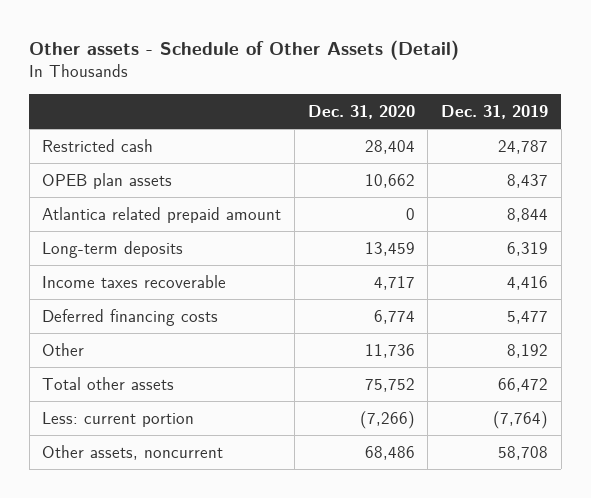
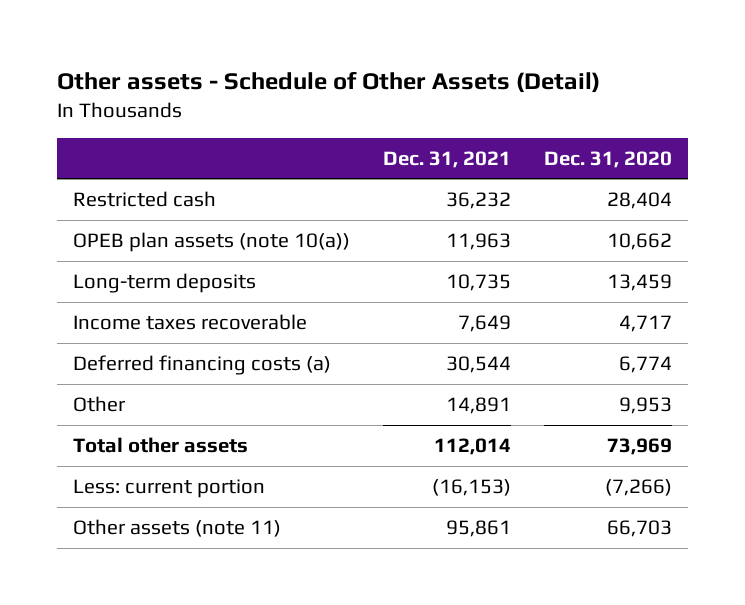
[441,104,549,119] Dec. 31, 2019 -> none
none -> [382,150,511,168] Dec. 31, 2021
[42,206,282,223] Atlantica related prepaid amount -> none
[42,172,173,189] OPEB plan assets -> [73,232,351,253] OPEB plan assets (note 10(a))
[42,308,219,326] Deferred financing costs -> [73,355,332,376] Deferred financing costs (a)
[364,343,415,358] 11,736 -> [618,397,672,415] 9,953
[364,377,415,392] 75,752 -> [606,438,672,456] 73,969
[42,444,224,460] Other assets, noncurrent -> [73,519,282,538] Other assets (note 11)
[364,445,415,460] 68,486 -> [606,520,672,538] 66,703

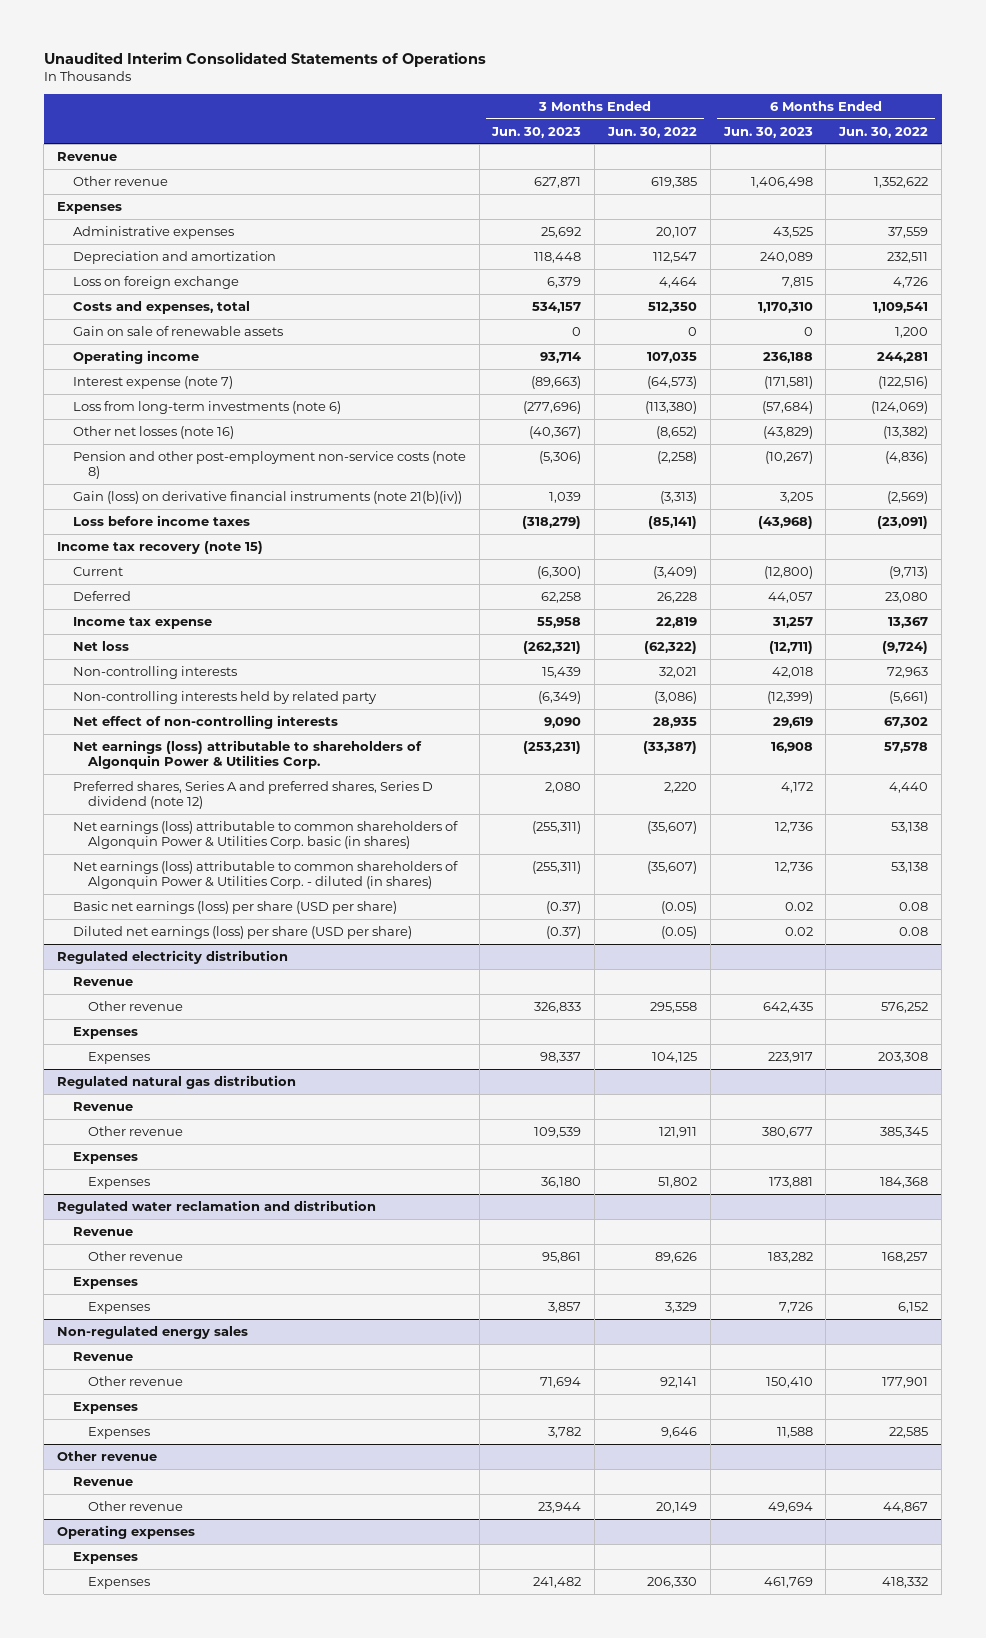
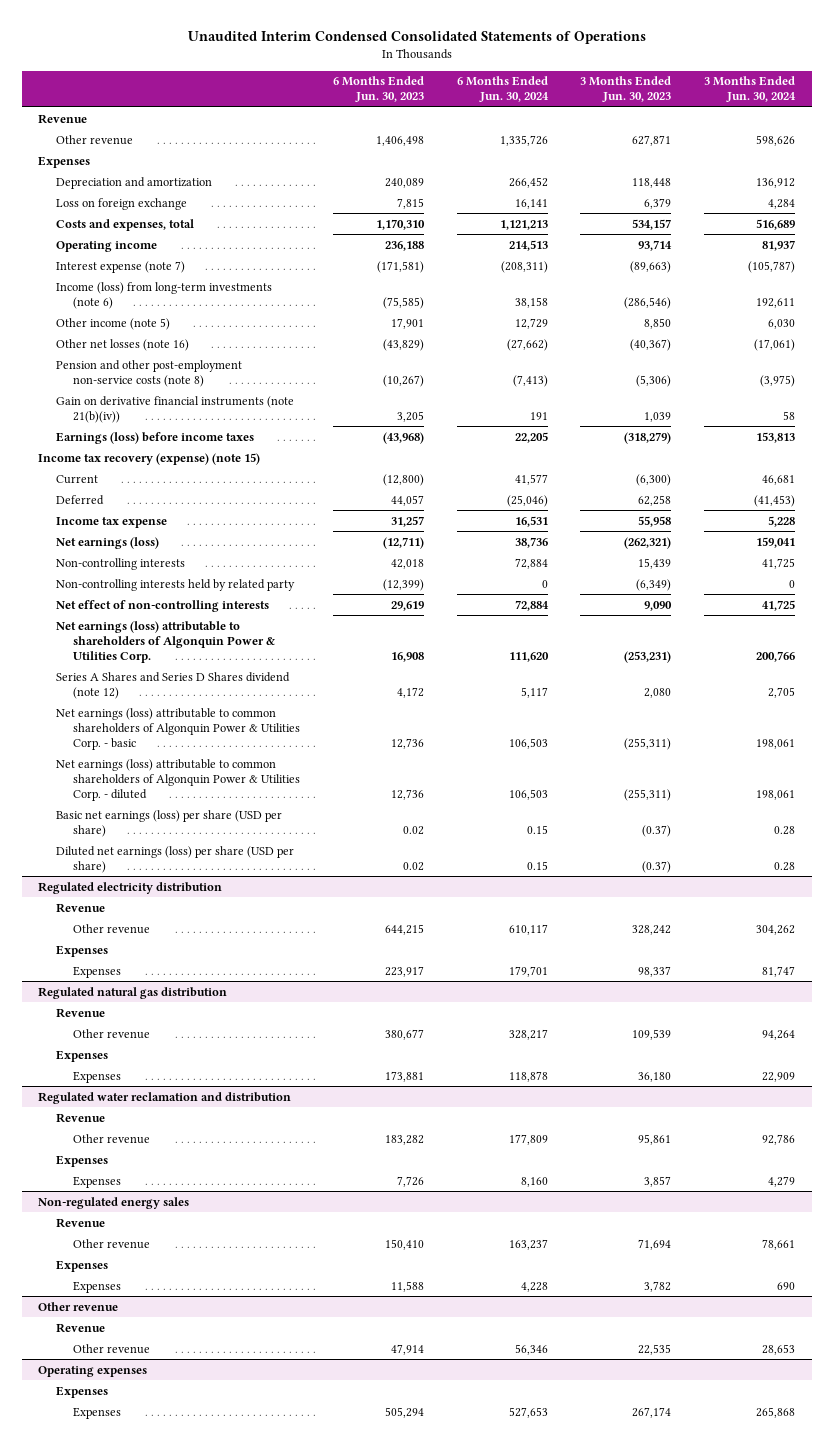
[43,51,486,67] Unaudited Interim Consolidated Statements of Operations -> [187,31,646,45] Unaudited Interim Condensed Consolidated Statements of Operations
[607,126,698,138] Jun. 30, 2022 -> none
[838,126,929,138] Jun. 30, 2022 -> none
none -> [456,76,549,103] 6 Months Ended Jun. 30, 2024
none -> [704,76,797,103] 3 Months Ended Jun. 30, 2024
[72,225,234,239] Administrative expenses -> none
[72,325,283,336] Gain on sale of renewable assets -> none
[72,400,341,414] Loss from long-term investments (note 6) -> [55,281,272,309] Income (loss) from long-term investments (note 6)
[523,400,582,414] (277,696) -> [624,296,672,309] (286,546)
[761,400,813,414] (57,684) -> [382,296,424,309] (75,585)
none -> [55,317,170,330] Other income (note 5)
[72,490,462,504] Gain (loss) on derivative financial instruments (note 21(b)(iv)) -> [55,395,294,423] Gain on derivative financial instruments (note 21(b)(iv))
[72,514,250,526] Loss before income taxes -> [55,431,254,444] Earnings (loss) before income taxes
[57,540,264,554] Income tax recovery (note 15) -> [38,452,261,465] Income tax recovery (expense) (note 15)
[72,640,129,651] Net loss -> [55,536,159,549] Net earnings (loss)
[72,780,433,809] Preferred shares, Series A and preferred shares, Series D dividend (note 12) -> [55,671,290,699] Series A Shares and Series D Shares dividend (note 12)
[72,820,458,849] Net earnings (loss) attributable to common shareholders of Algonquin Power & Utilities Corp. basic (in shares) -> [55,707,300,750] Net earnings (loss) attributable to common shareholders of Algonquin Power & Utilities Corp. - basic
[72,860,458,889] Net earnings (loss) attributable to common shareholders of Algonquin Power & Utilities Corp. - diluted (in shares) -> [55,758,300,801] Net earnings (loss) attributable to common shareholders of Algonquin Power & Utilities Corp. - diluted
[534,1001,582,1013] 326,833 -> [632,924,672,935] 328,242
[762,1001,813,1013] 642,435 -> [384,923,424,935] 644,215
[538,1501,582,1513] 23,944 -> [638,1343,672,1355] 22,535
[767,1501,813,1513] 49,694 -> [390,1343,424,1355] 47,914
[533,1576,582,1588] 241,482 -> [632,1406,672,1418] 267,174
[763,1576,813,1588] 461,769 -> [384,1406,424,1418] 505,294

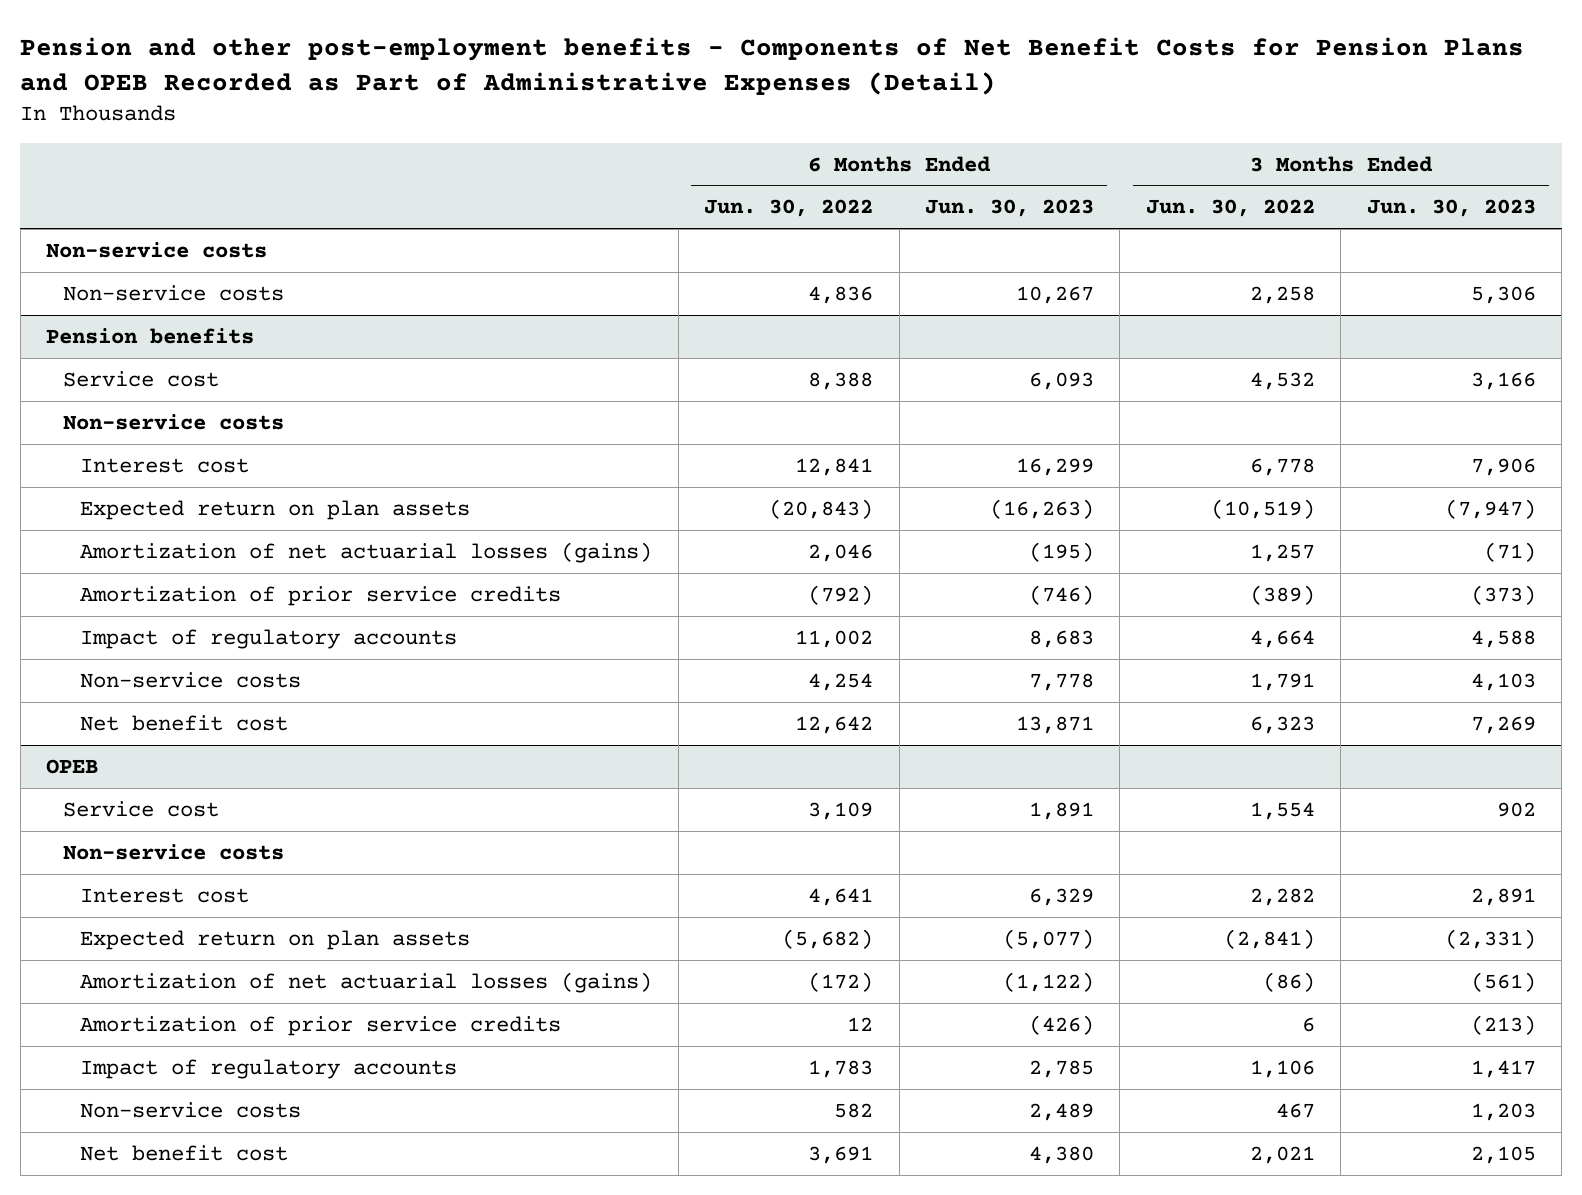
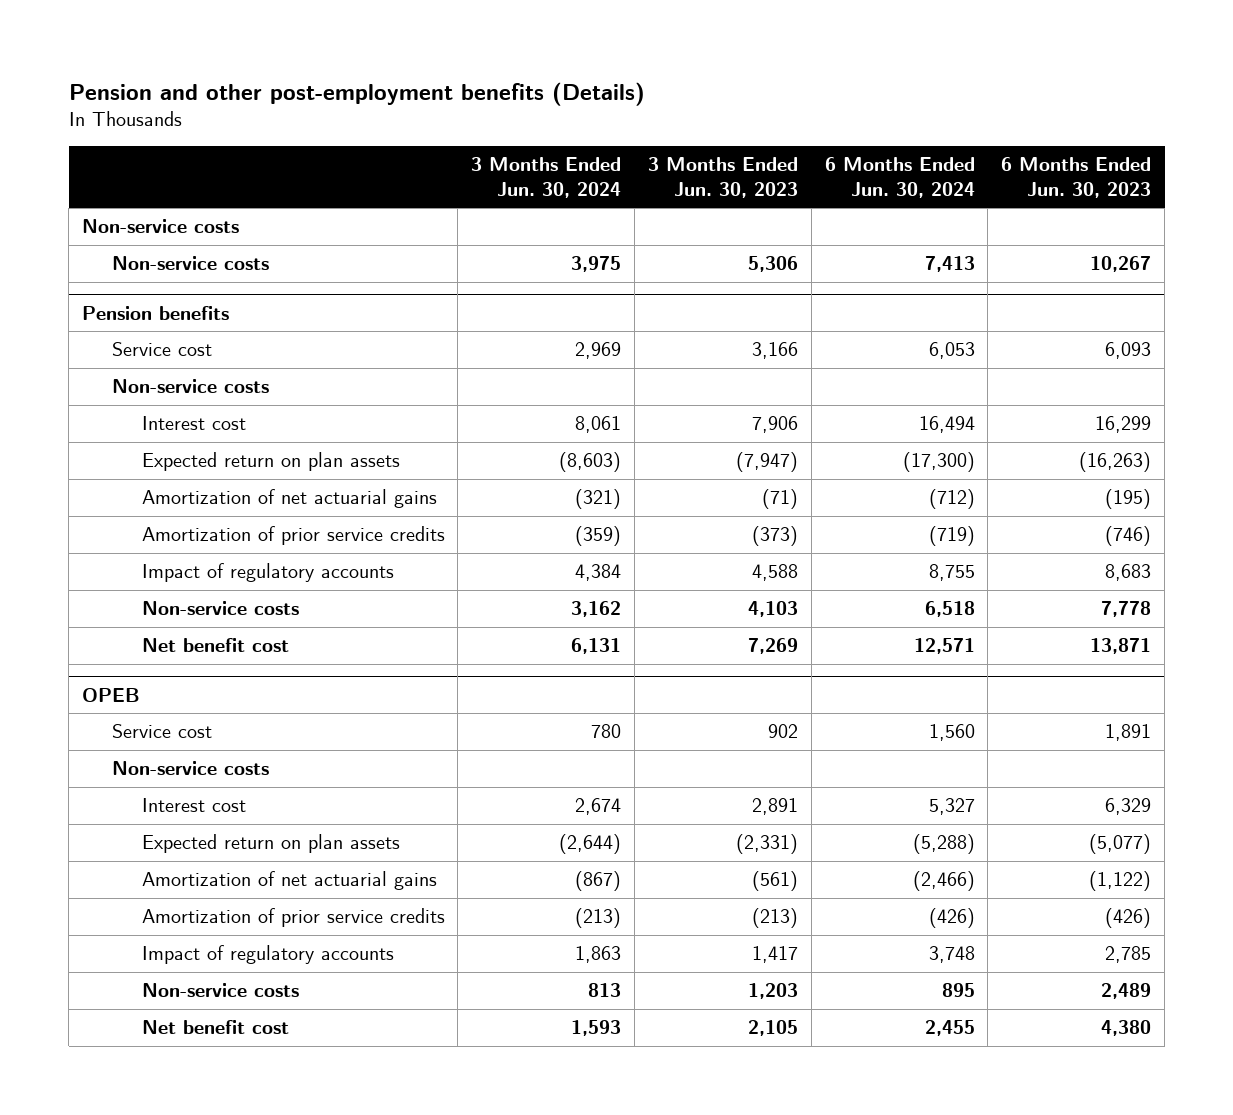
[20,37,1525,95] Pension and other post-employment benefits - Components of Net Benefit Costs for Pension Plans and OPEB Recorded as Part of Administrative Expenses (Detail) -> [68,81,645,106] Pension and other post-employment benefits (Details)
[704,199,874,218] Jun. 30, 2022 -> none
[1145,199,1315,218] Jun. 30, 2022 -> none
none -> [471,157,622,198] 3 Months Ended Jun. 30, 2024
none -> [824,157,975,198] 6 Months Ended Jun. 30, 2024
[80,541,653,563] Amortization of net actuarial losses (gains) -> [141,489,437,509] Amortization of net actuarial gains
[80,971,653,993] Amortization of net actuarial losses (gains) -> [141,871,437,891] Amortization of net actuarial gains

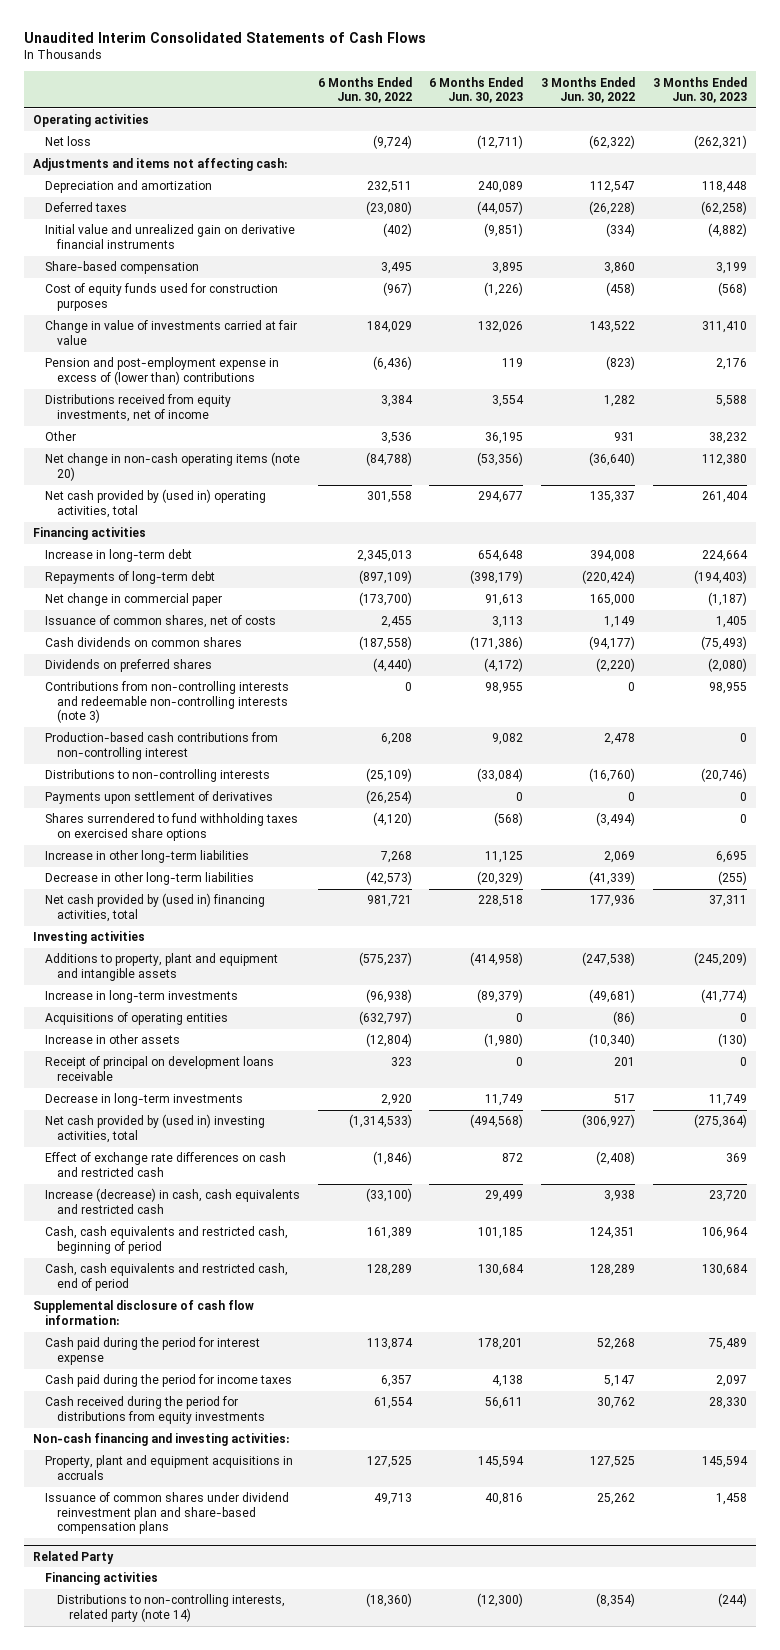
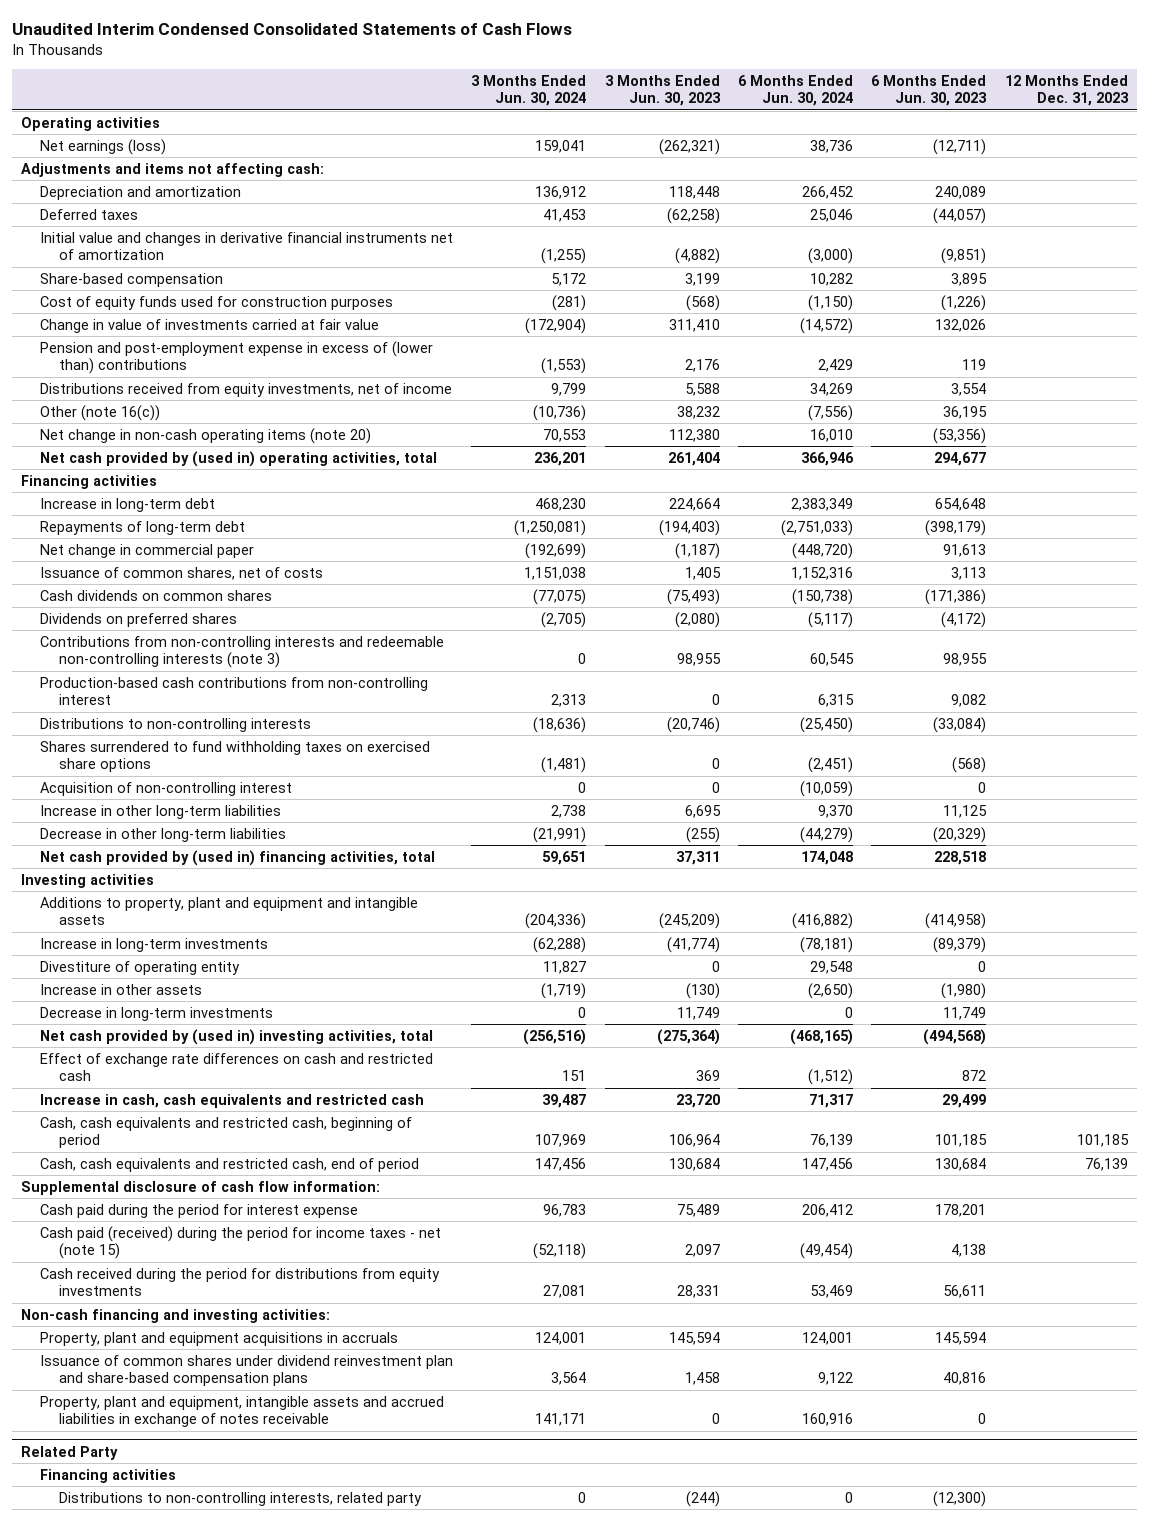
[24,31,427,43] Unaudited Interim Consolidated Statements of Cash Flows -> [11,22,572,35] Unaudited Interim Condensed Consolidated Statements of Cash Flows
[317,76,412,103] 6 Months Ended Jun. 30, 2022 -> none
[541,76,636,103] 3 Months Ended Jun. 30, 2022 -> none
none -> [471,75,587,107] 3 Months Ended Jun. 30, 2024
none -> [737,75,853,107] 6 Months Ended Jun. 30, 2024
none -> [1004,75,1129,107] 12 Months Ended Dec. 31, 2023
[45,136,92,147] Net loss -> [39,138,166,155] Net earnings (loss)
[45,224,296,249] Initial value and unrealized gain on derivative financial instruments -> [39,231,453,261] Initial value and changes in derivative financial instruments net of amortization
[45,431,77,442] Other -> [39,404,160,421] Other (note 16(c))
[45,791,274,805] Payments upon settlement of derivatives -> none
none -> [39,781,292,796] Acquisition of non-controlling interest
[45,1012,229,1026] Acquisitions of operating entities -> none
none -> [39,960,240,975] Divestiture of operating entity
[45,1056,275,1081] Receipt of principal on development loans receivable -> none
[45,1188,301,1214] Increase (decrease) in cash, cash equivalents and restricted cash -> [39,1093,424,1108] Increase in cash, cash equivalents and restricted cash
[45,1374,293,1388] Cash paid during the period for income taxes -> [39,1225,441,1260] Cash paid (received) during the period for income taxes - net (note 15)
[708,1397,747,1410] 28,330 -> [676,1285,720,1299] 28,331
none -> [39,1395,444,1428] Property, plant and equipment, intangible assets and accrued liabilities in exchange of notes receivable
[57,1594,286,1622] Distributions to non-controlling interests, related party (note 14) -> [58,1491,422,1506] Distributions to non-controlling interests, related party

